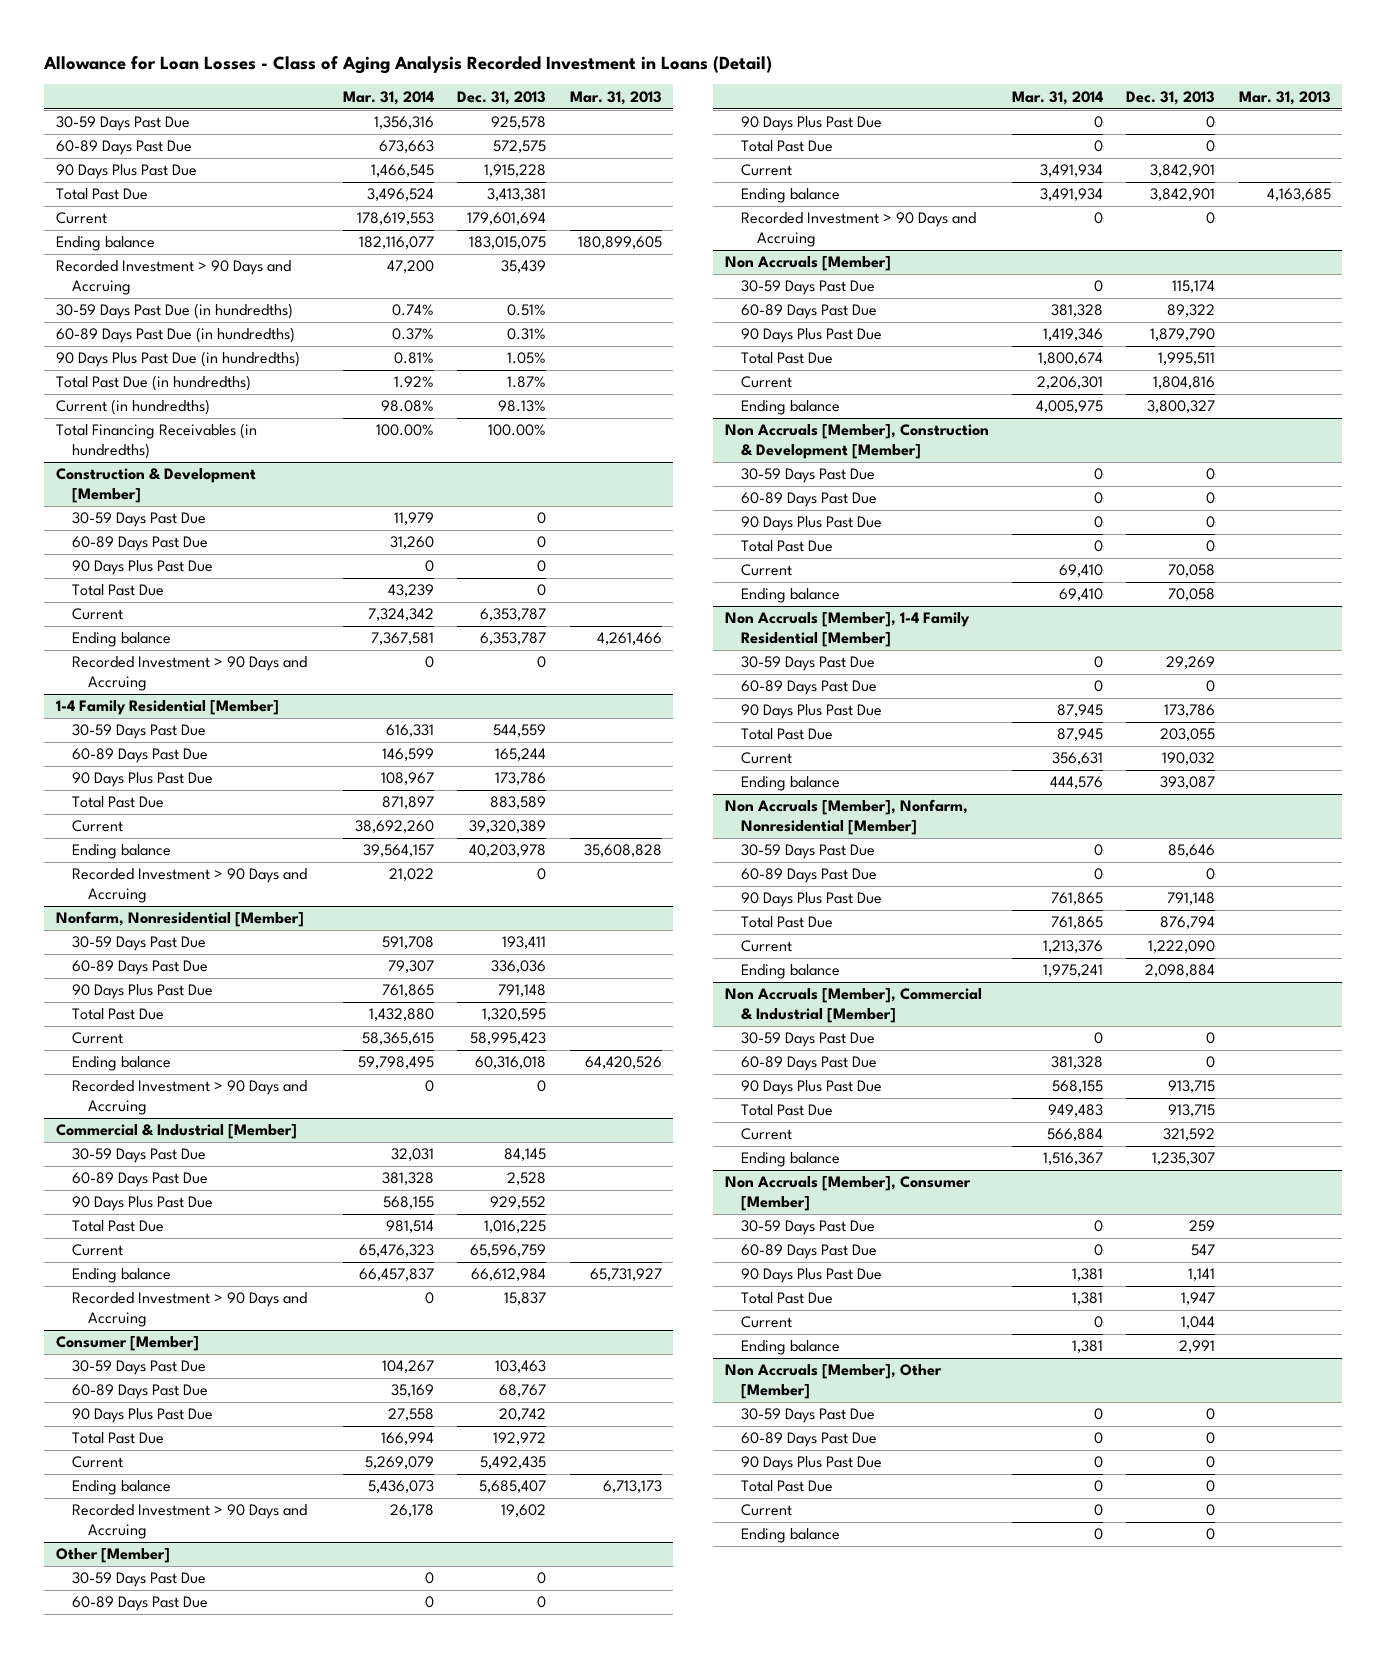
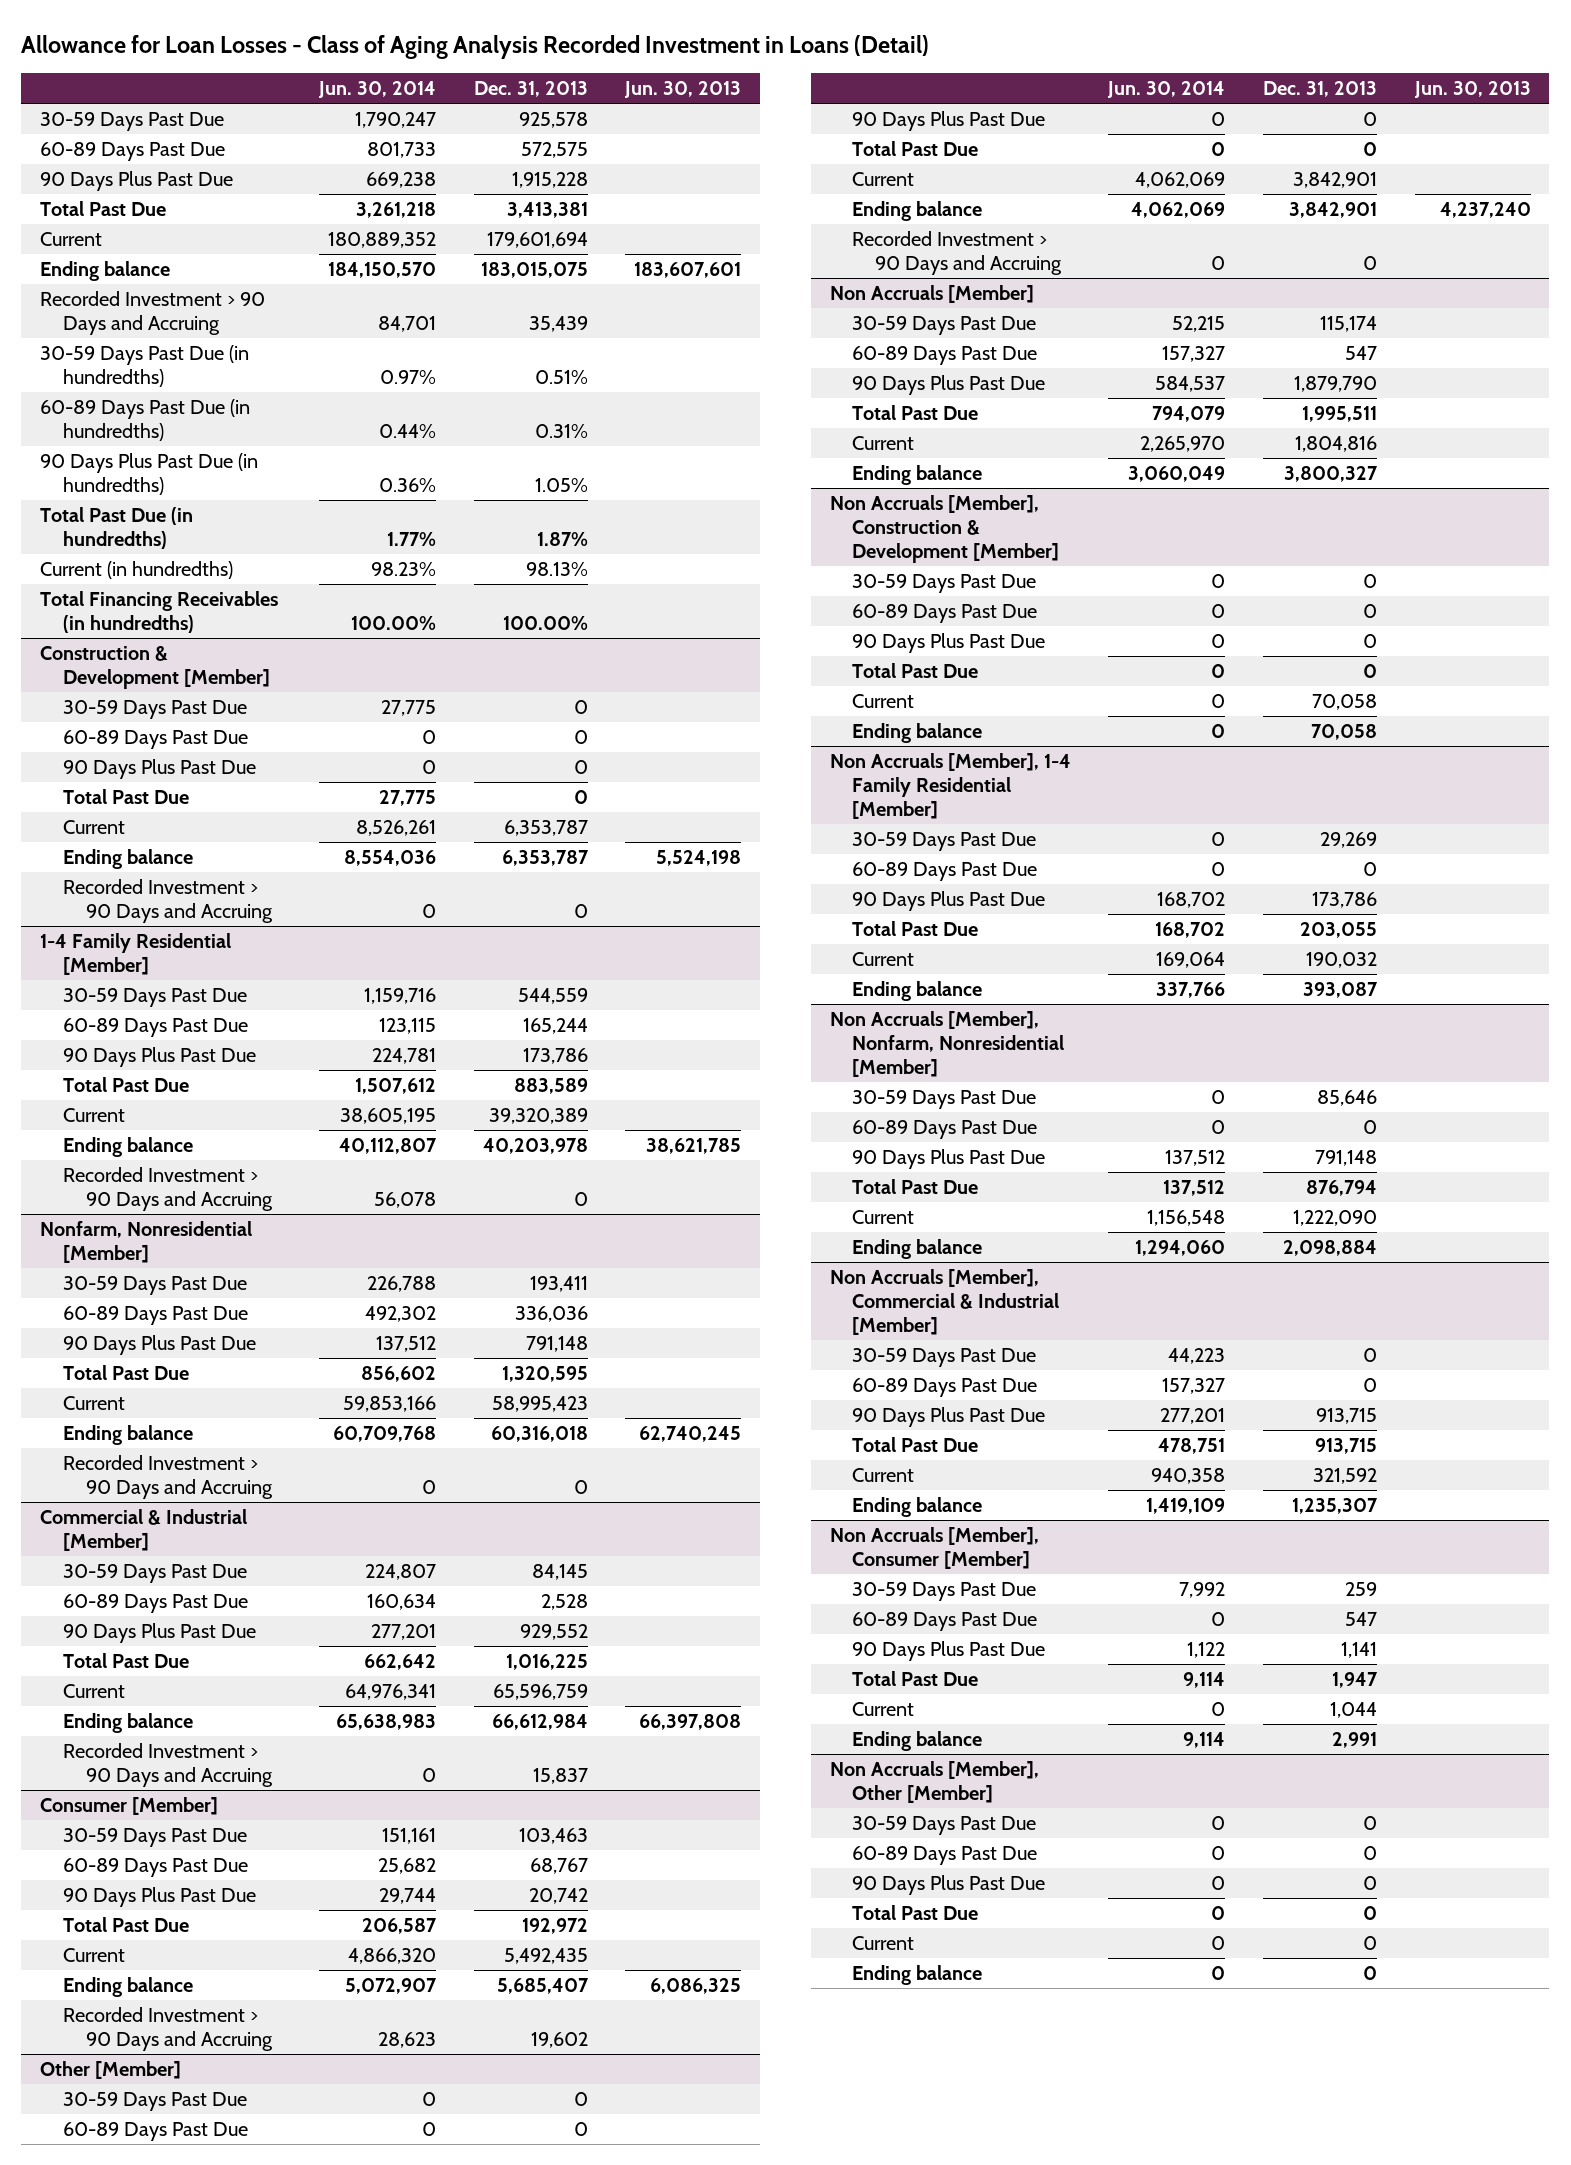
[342,90,434,105] Mar. 31, 2014 -> none
[569,90,662,105] Mar. 31, 2013 -> none
none -> [317,81,436,99] Jun. 30, 2014
none -> [624,81,742,99] Jun. 30, 2013
[1167,304,1216,318] 89,322 -> [1344,346,1377,361] 547

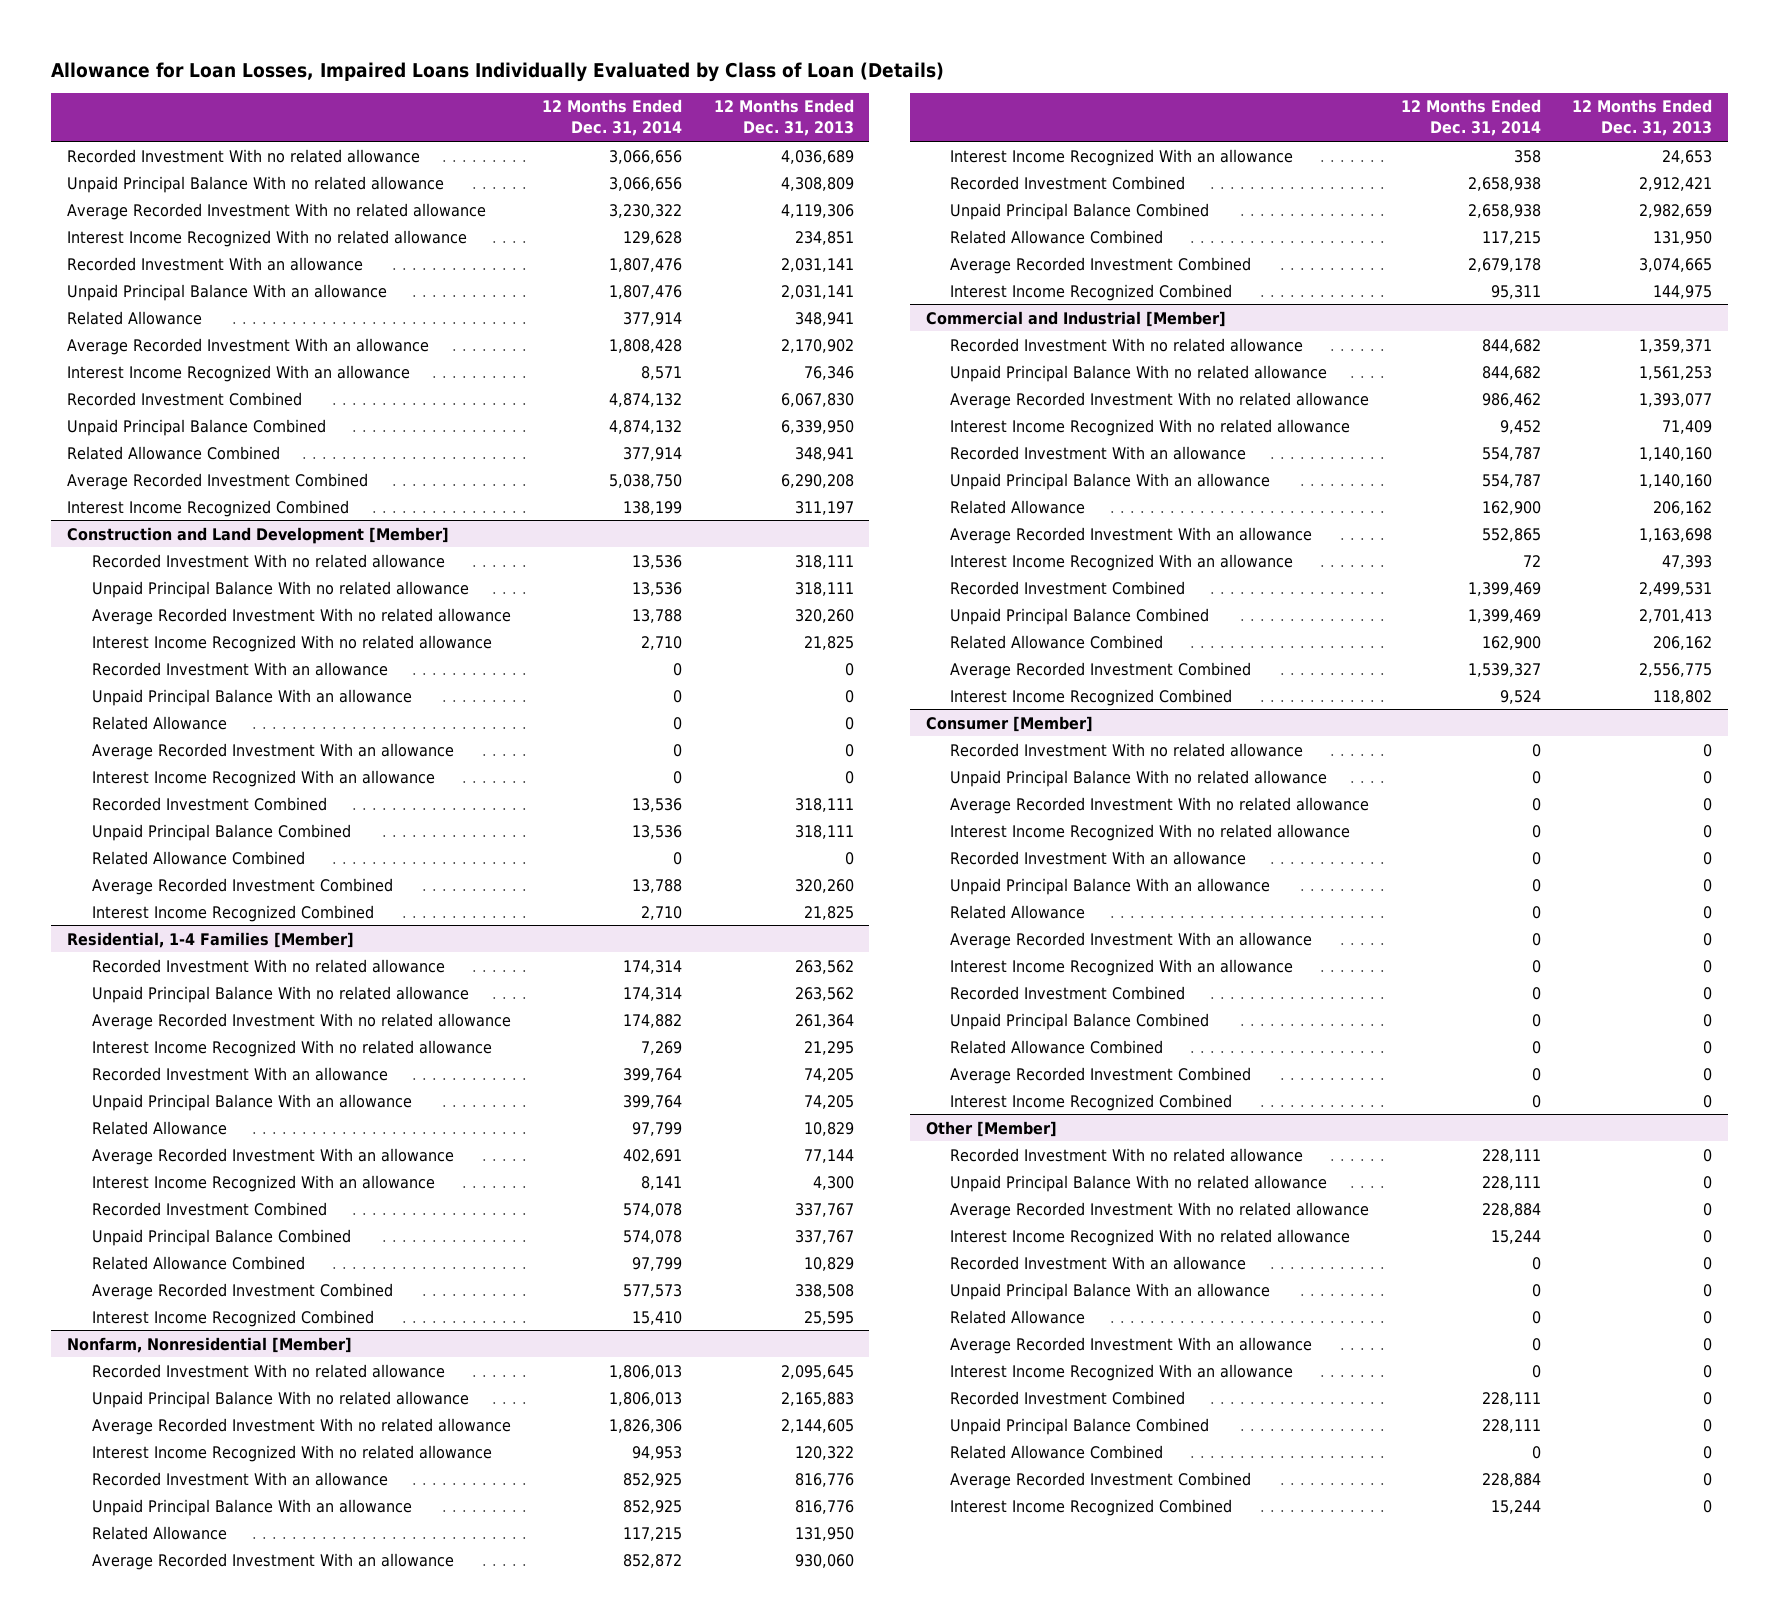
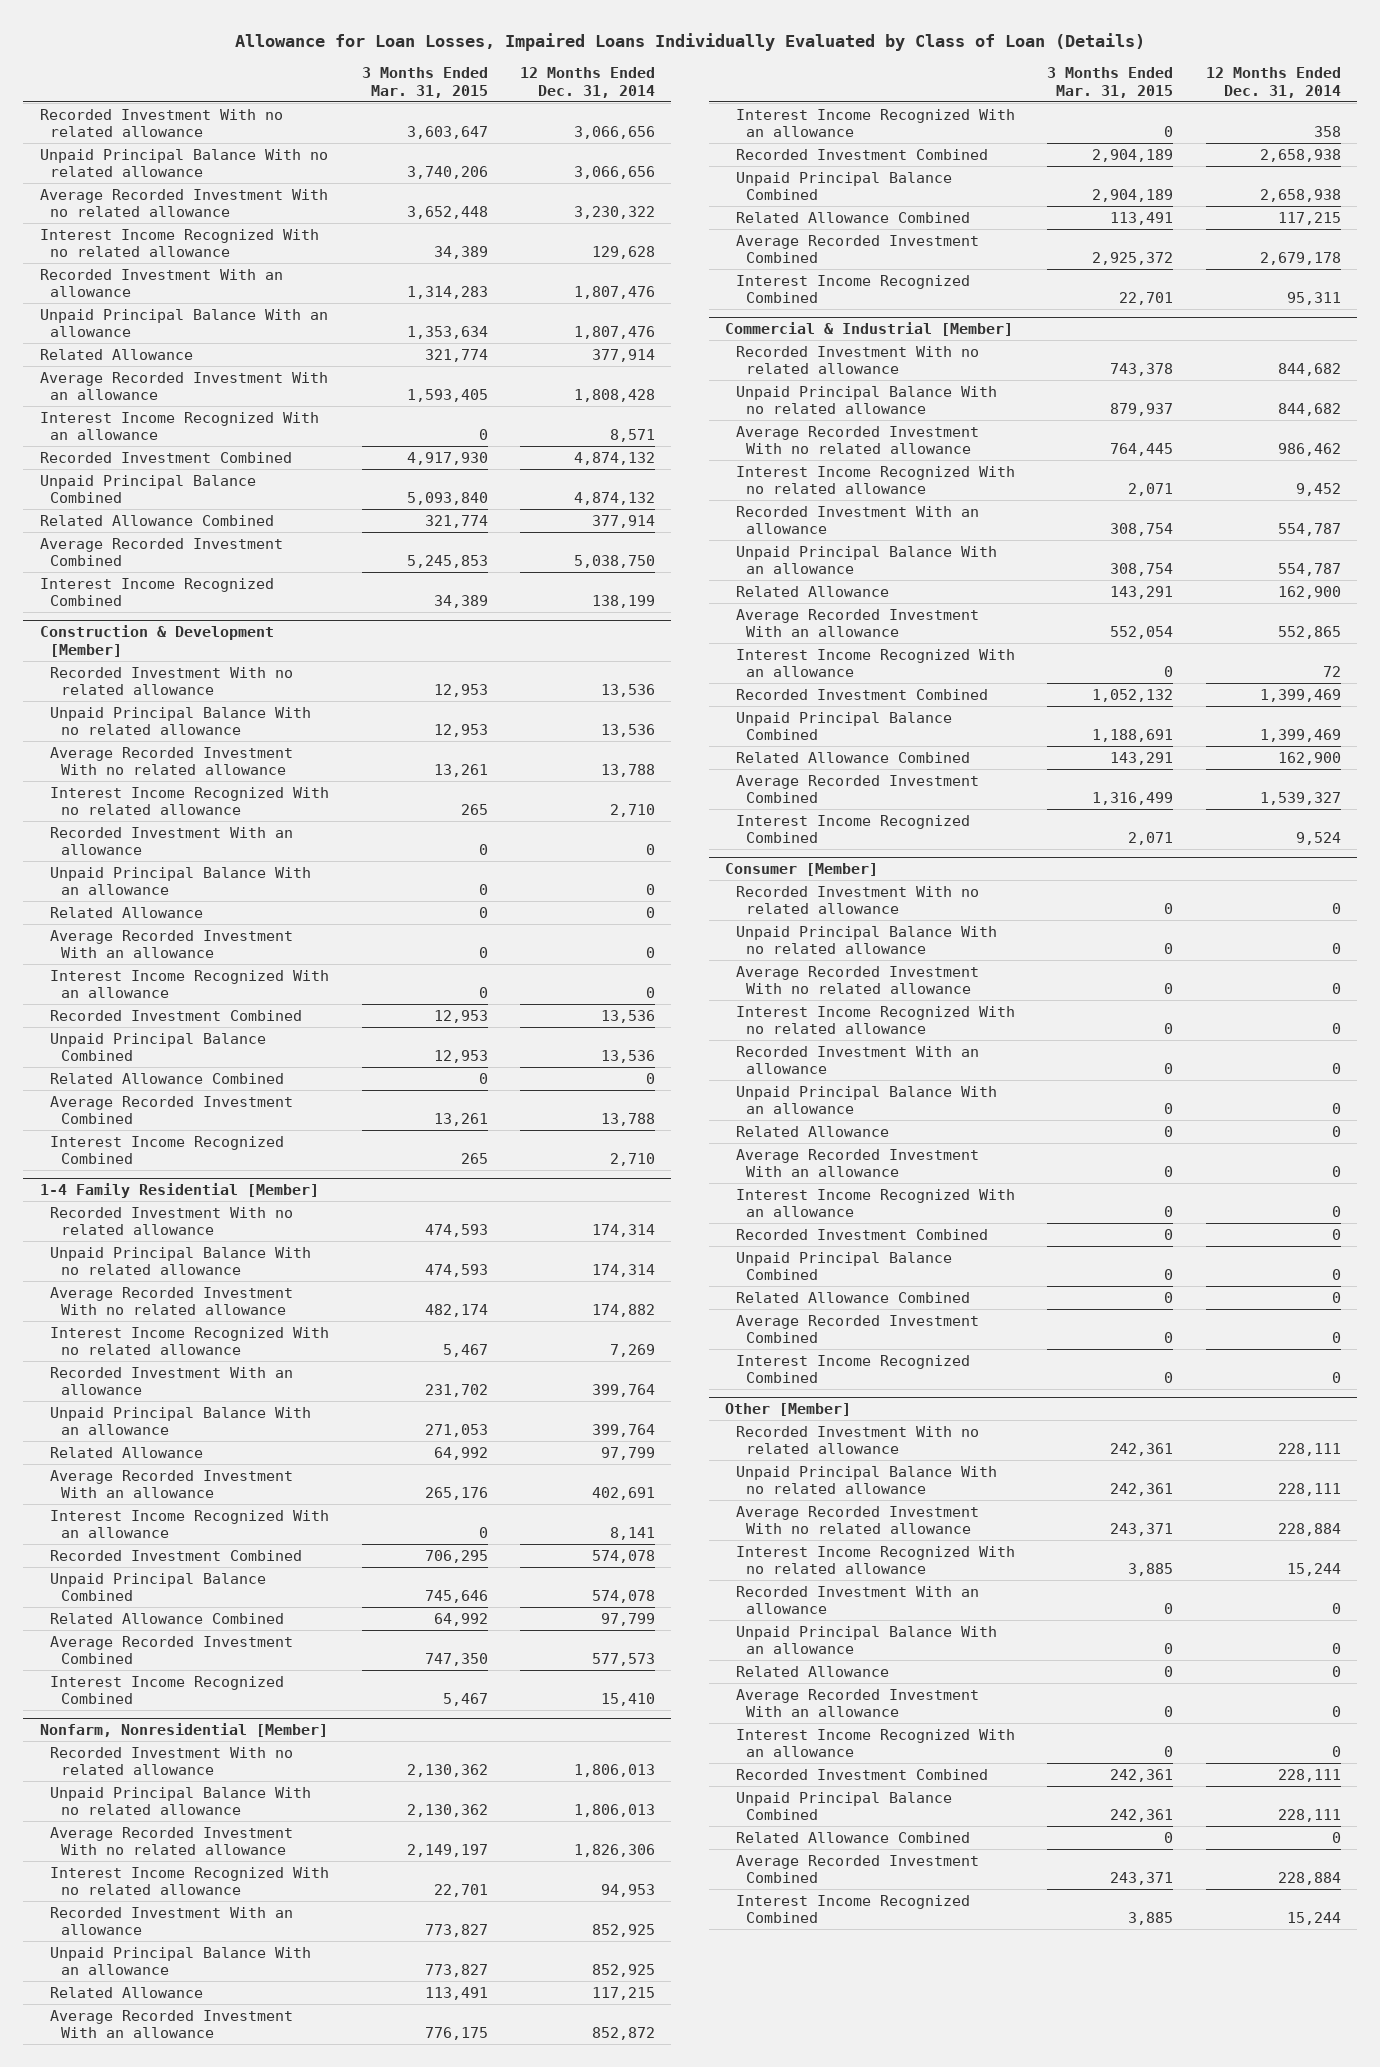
[713,99,854,137] 12 Months Ended Dec. 31, 2013 -> none
none -> [361,67,488,98] 3 Months Ended Mar. 31, 2015
[67,526,450,544] Construction and Land Development [Member] -> [39,625,274,657] Construction & Development [Member]
[67,931,355,948] Residential, 1-4 Families [Member] -> [39,1183,319,1199] 1-4 Family Residential [Member]
[925,310,1226,327] Commercial and Industrial [Member] -> [725,322,1014,337] Commercial & Industrial [Member]

